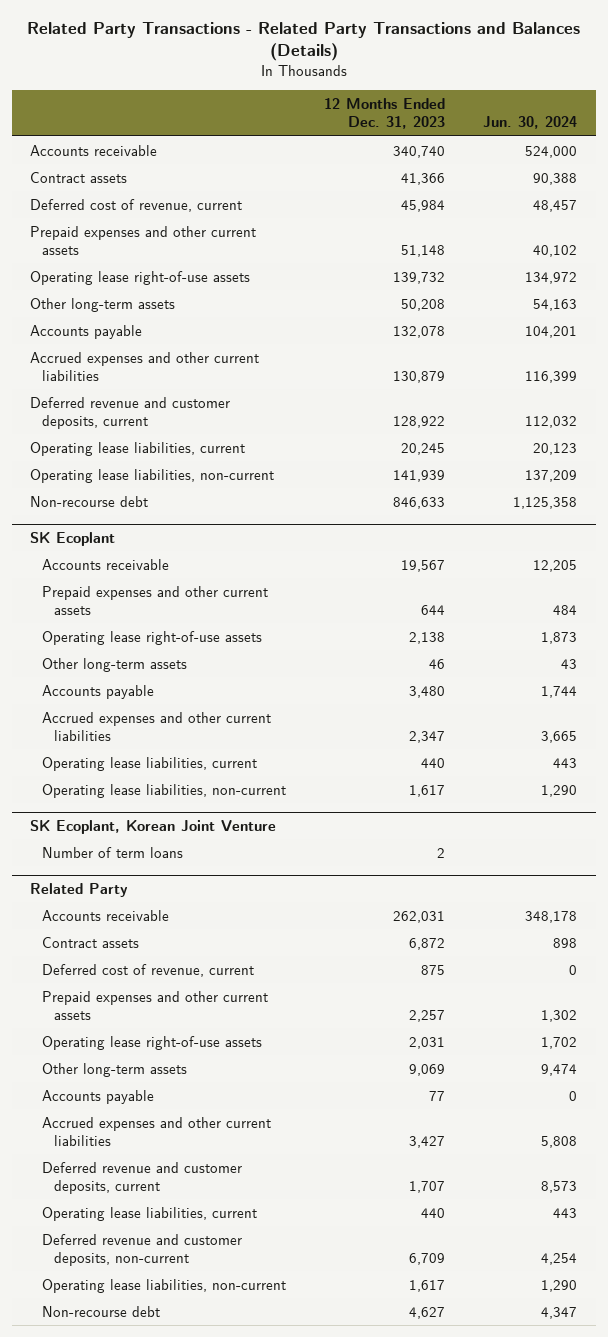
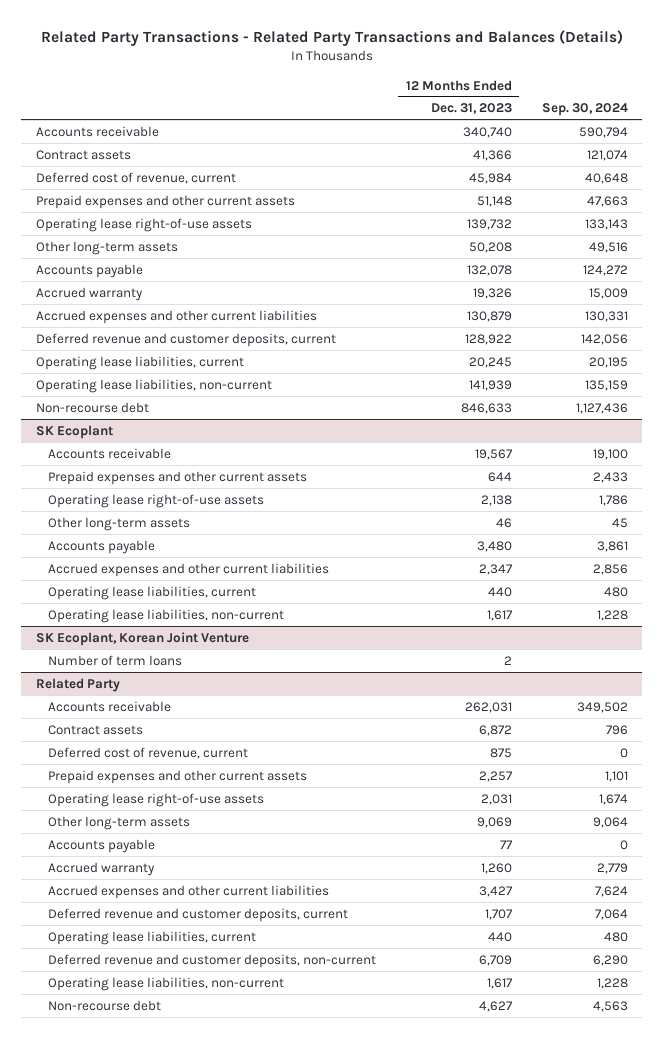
[483,115,578,129] Jun. 30, 2024 -> none
none -> [541,103,628,117] Sep. 30, 2024
none -> [35,286,143,301] Accrued warranty
none -> [47,861,155,876] Accrued warranty

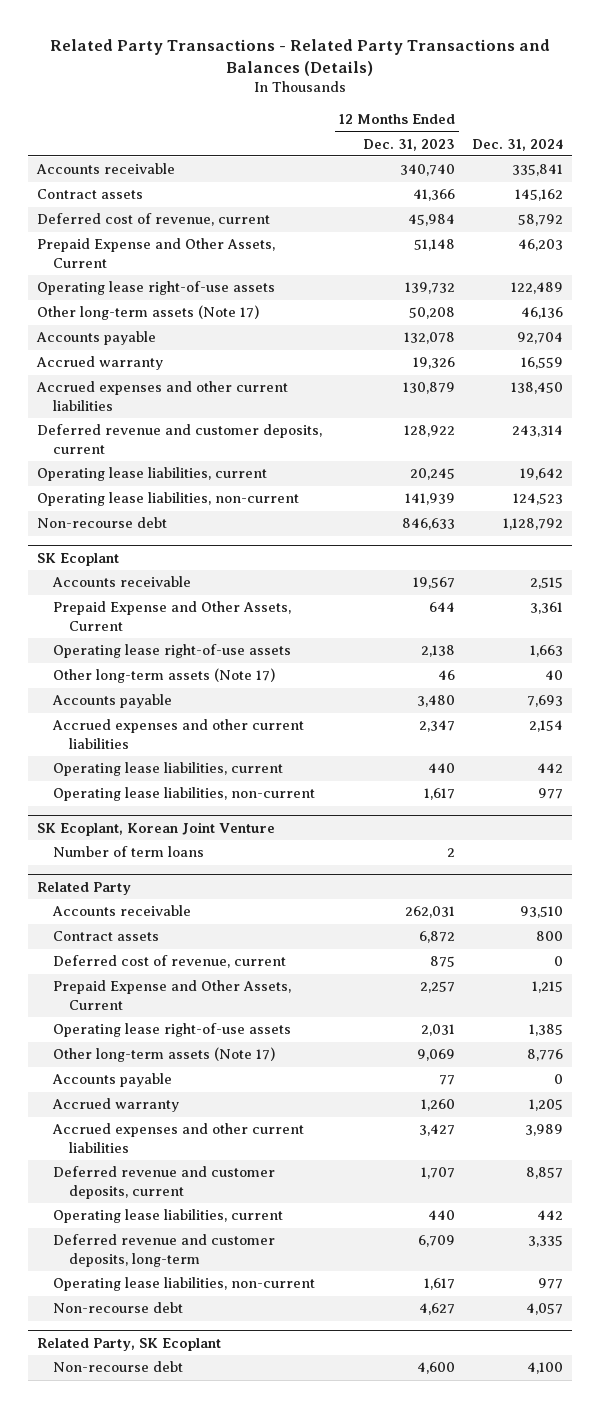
[541,103,628,117] Sep. 30, 2024 -> none
none -> [472,138,564,151] Dec. 31, 2024
[35,194,295,209] Prepaid expenses and other current assets -> [36,238,275,268] Prepaid Expense and Other Assets, Current
[35,240,178,255] Other long-term assets -> [36,305,259,321] Other long-term assets (Note 17)
[47,470,307,485] Prepaid expenses and other current assets -> [52,601,291,631] Prepaid Expense and Other Assets, Current
[47,516,190,531] Other long-term assets -> [52,668,275,684] Other long-term assets (Note 17)
[47,769,307,784] Prepaid expenses and other current assets -> [52,980,291,1010] Prepaid Expense and Other Assets, Current
[47,815,190,830] Other long-term assets -> [52,1047,275,1063] Other long-term assets (Note 17)
[47,953,376,968] Deferred revenue and customer deposits, non-current -> [52,1234,275,1267] Deferred revenue and customer deposits, long-term
none -> [36,1337,221,1351] Related Party, SK Ecoplant
none -> [52,1361,183,1373] Non-recourse debt

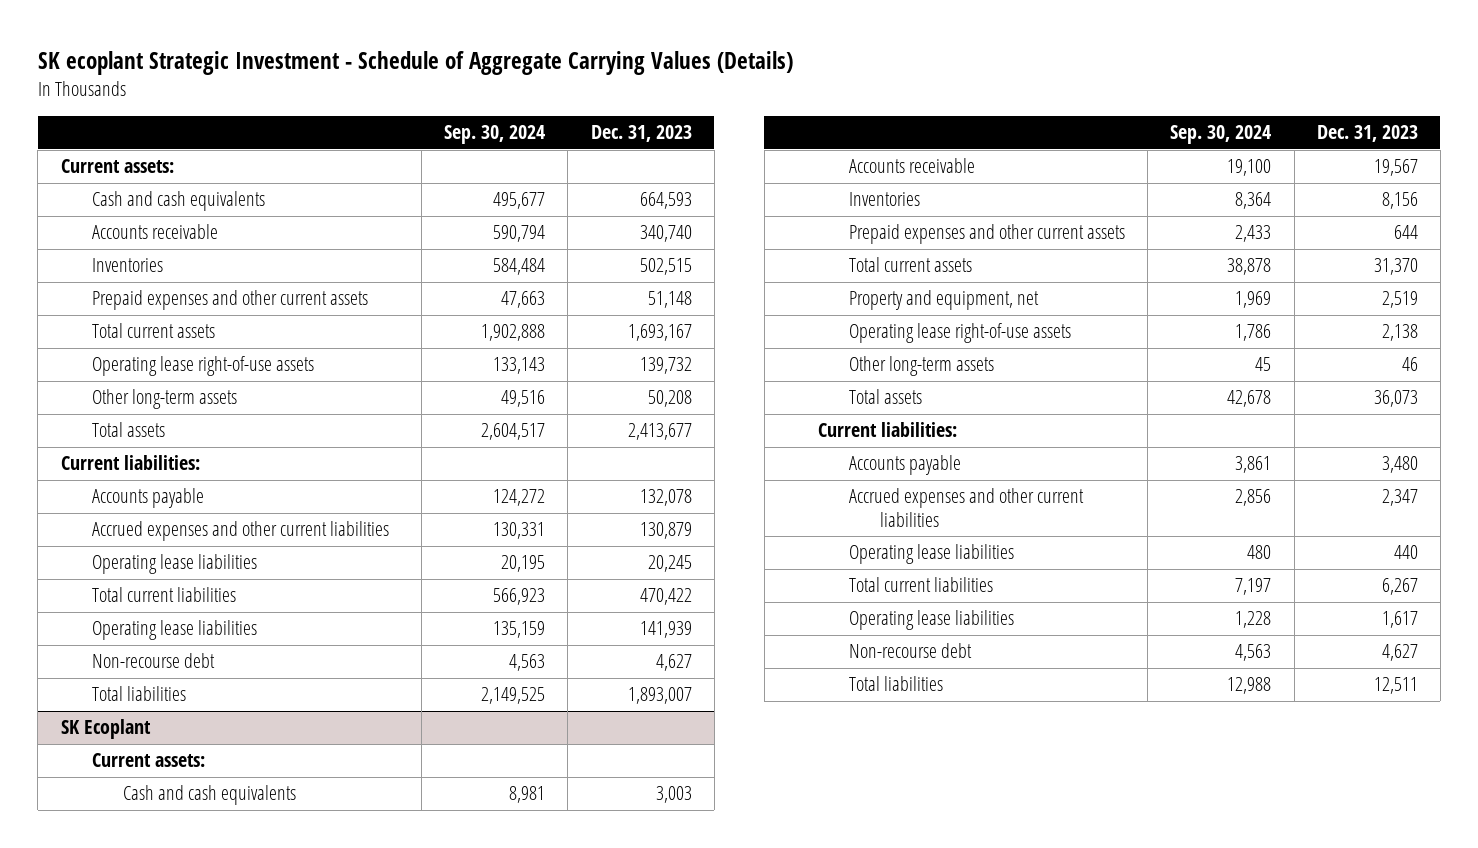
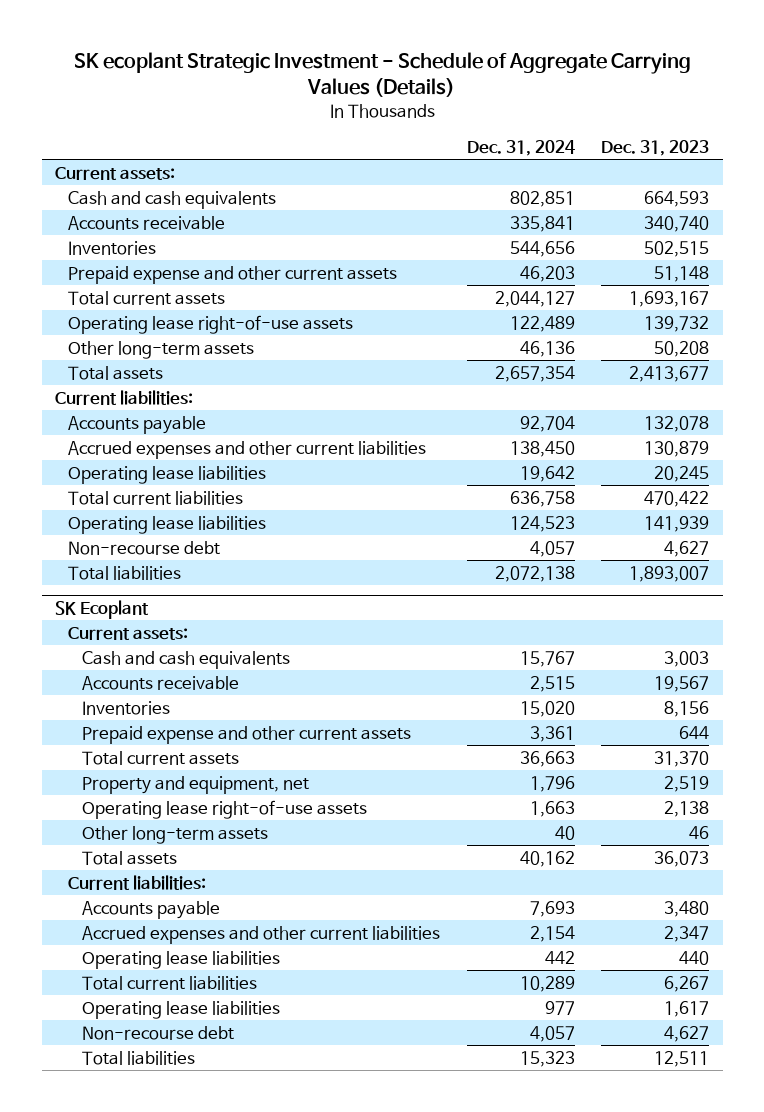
[444,125,546,145] Sep. 30, 2024 -> none
none -> [466,139,575,156] Dec. 31, 2024
[91,290,368,311] Prepaid expenses and other current assets -> [68,265,398,284] Prepaid expense and other current assets
[848,224,1125,245] Prepaid expenses and other current assets -> [82,725,412,744] Prepaid expense and other current assets

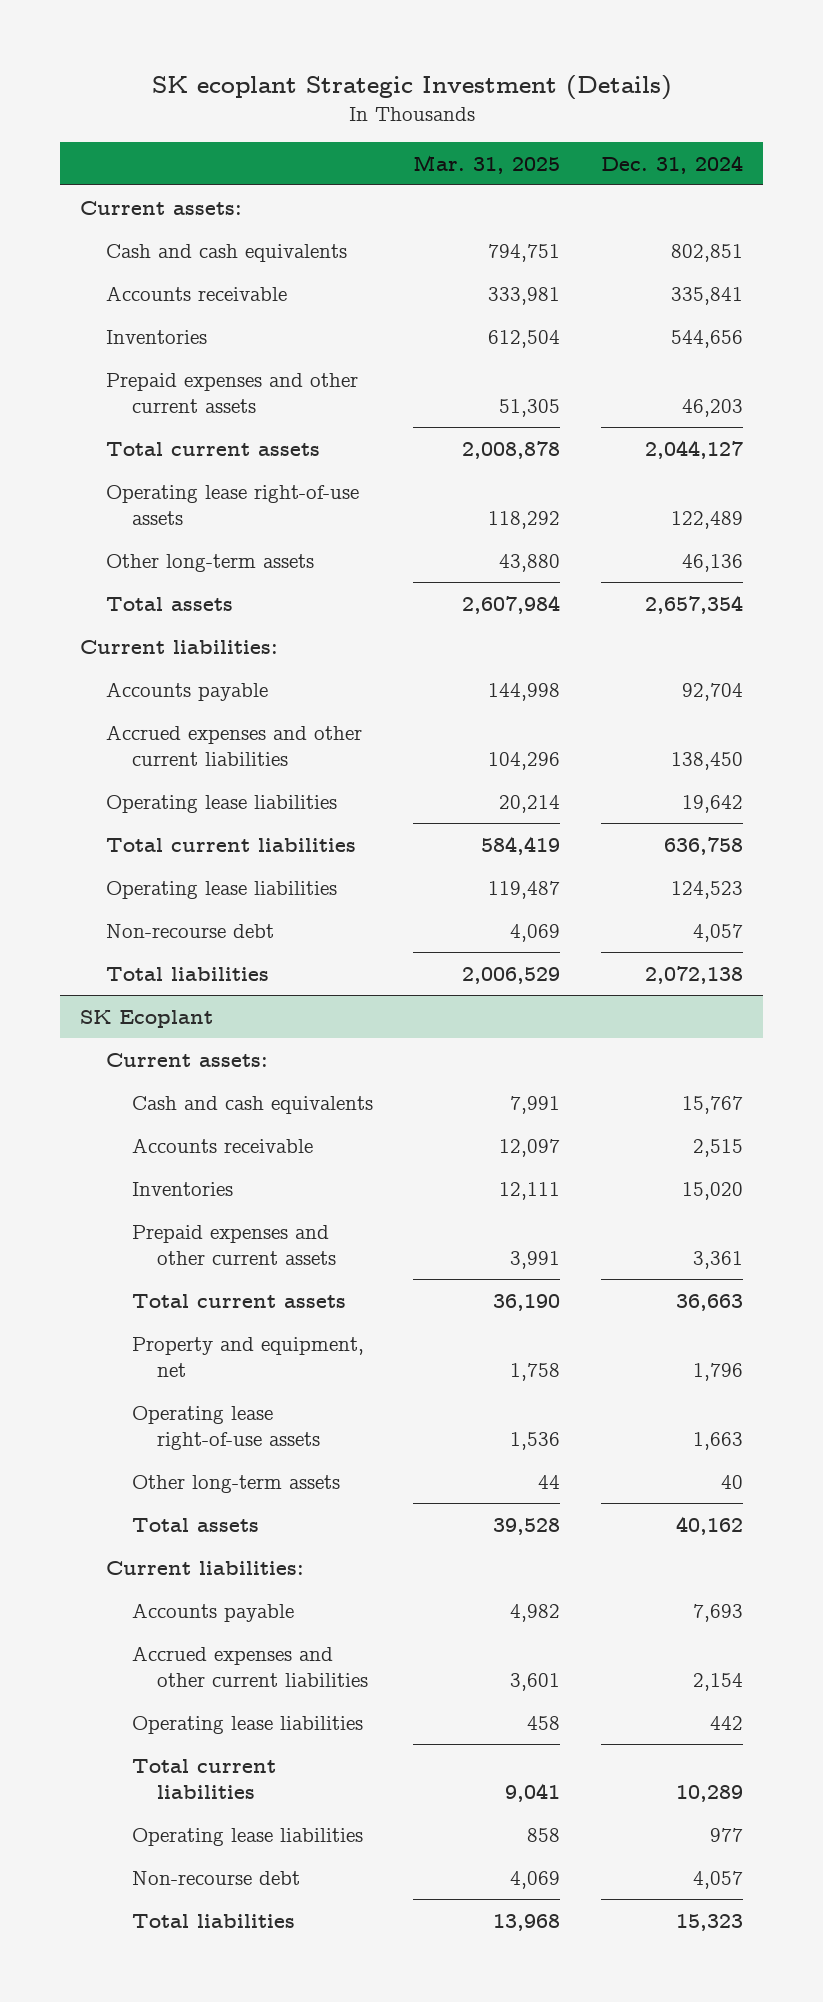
[74,51,692,98] SK ecoplant Strategic Investment - Schedule of Aggregate Carrying Values (Details) -> [151,74,672,100] SK ecoplant Strategic Investment (Details)
[601,139,710,156] Dec. 31, 2023 -> none
none -> [413,154,561,174] Mar. 31, 2025
[68,265,398,284] Prepaid expense and other current assets -> [106,372,359,414] Prepaid expenses and other current assets
[82,725,412,744] Prepaid expense and other current assets -> [131,1224,337,1266] Prepaid expenses and other current assets

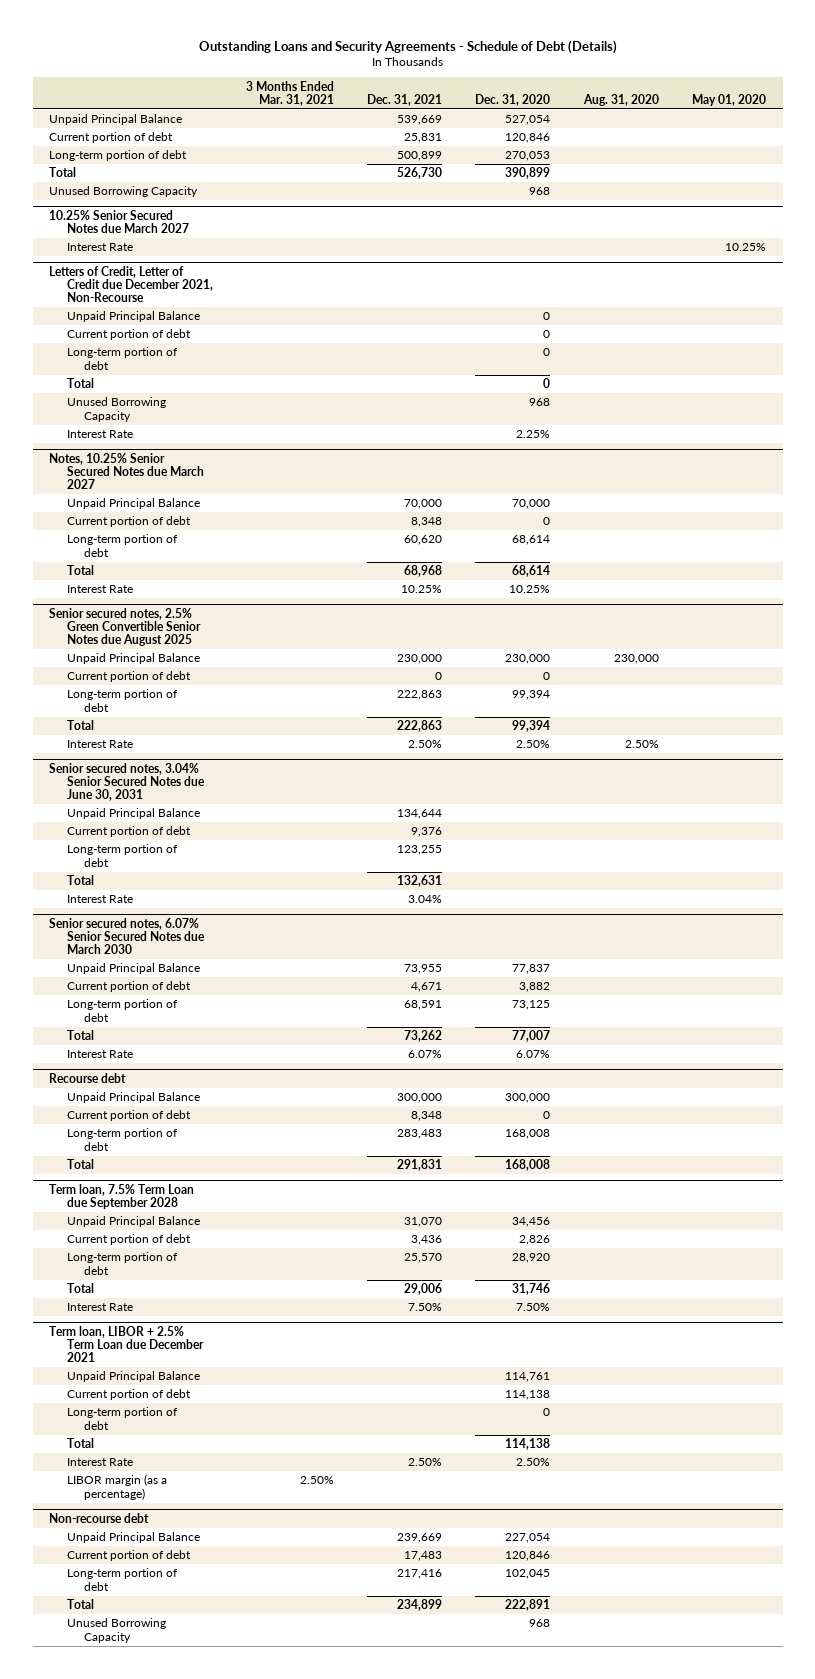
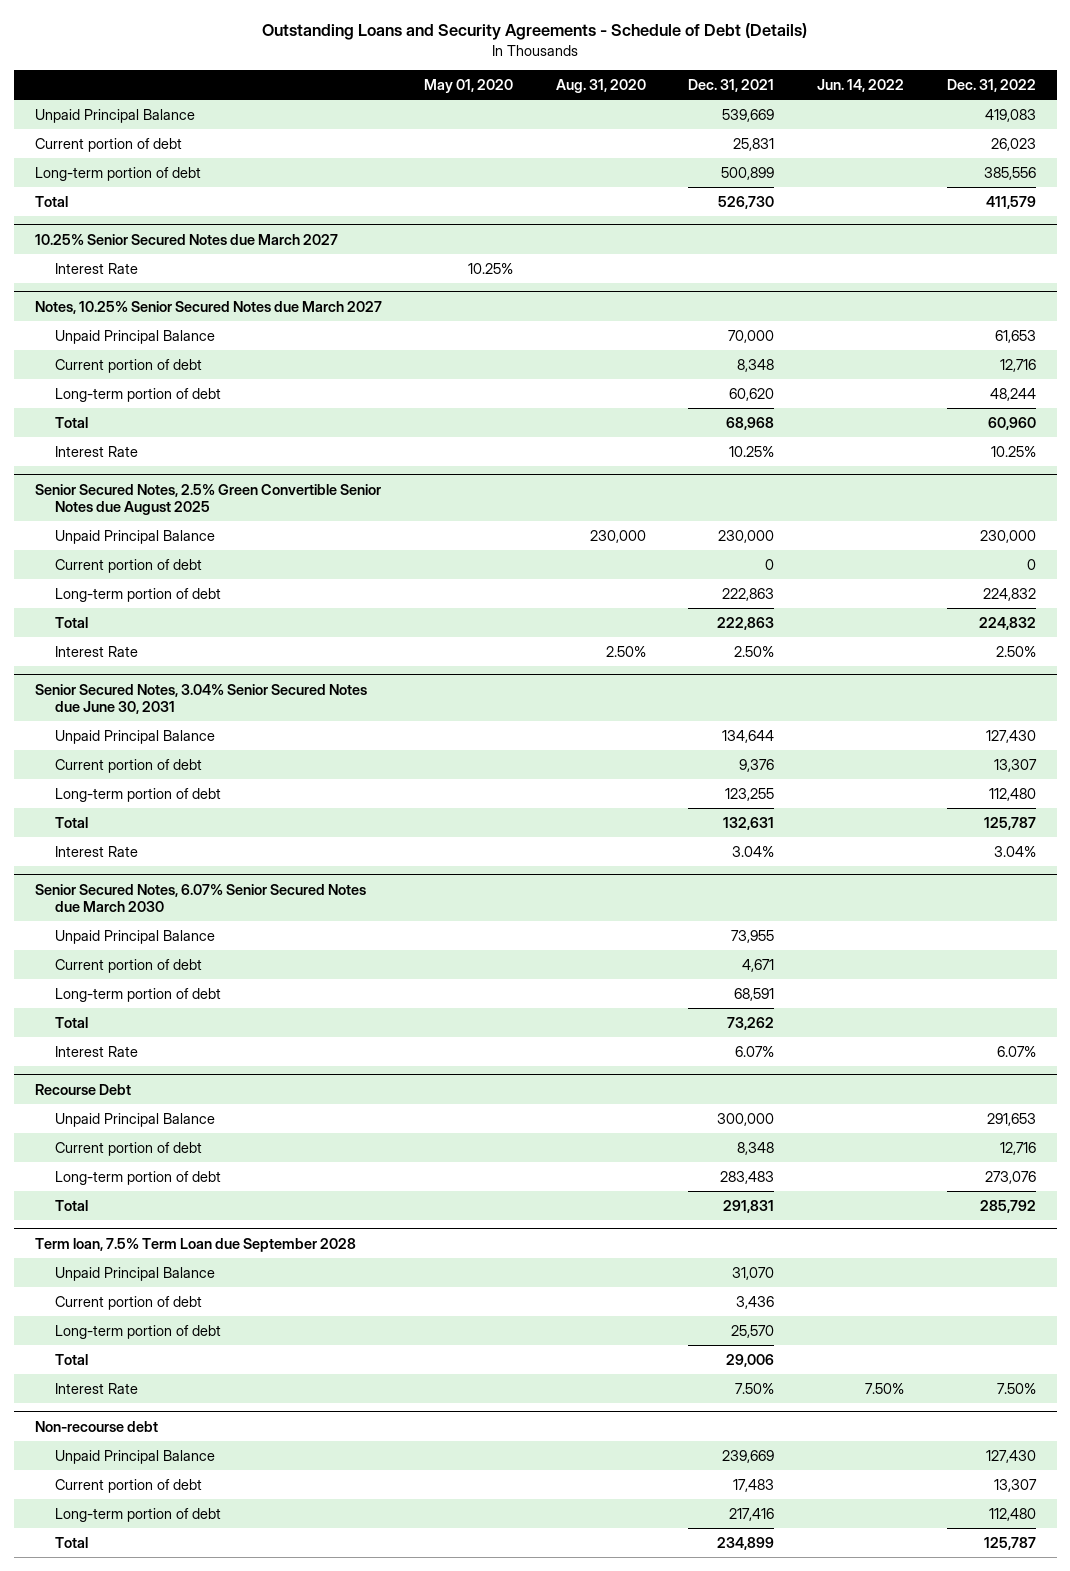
[245,80,334,106] 3 Months Ended Mar. 31, 2021 -> none
[475,93,551,106] Dec. 31, 2020 -> none
none -> [817,79,905,93] Jun. 14, 2022
none -> [946,79,1036,93] Dec. 31, 2022
[49,186,199,198] Unused Borrowing Capacity -> none
[49,265,213,303] Letters of Credit, Letter of Credit due December 2021, Non-Recourse -> none
[66,311,200,323] Unpaid Principal Balance -> none
[66,329,191,341] Current portion of debt -> none
[66,347,178,370] Long-term portion of debt -> none
[66,378,94,389] Total -> none
[66,397,166,422] Unused Borrowing Capacity -> none
[66,430,133,439] Interest Rate -> none
[49,607,201,647] Senior secured notes, 2.5% Green Convertible Senior Notes due August 2025 -> [34,483,381,516] Senior Secured Notes, 2.5% Green Convertible Senior Notes due August 2025
[49,762,205,802] Senior secured notes, 3.04% Senior Secured Notes due June 30, 2031 -> [34,683,367,715] Senior Secured Notes, 3.04% Senior Secured Notes due June 30, 2031
[49,917,205,955] Senior secured notes, 6.07% Senior Secured Notes due March 2030 -> [34,883,366,913] Senior Secured Notes, 6.07% Senior Secured Notes due March 2030
[49,1072,127,1083] Recourse debt -> [34,1083,131,1095] Recourse Debt
[49,1325,204,1363] Term loan, LIBOR + 2.5% Term Loan due December 2021 -> none
[66,1371,200,1383] Unpaid Principal Balance -> none
[66,1389,191,1401] Current portion of debt -> none
[66,1407,178,1430] Long-term portion of debt -> none
[66,1438,94,1449] Total -> none
[66,1458,133,1467] Interest Rate -> none
[66,1474,167,1500] LIBOR margin (as a percentage) -> none
[66,1618,166,1643] Unused Borrowing Capacity -> none

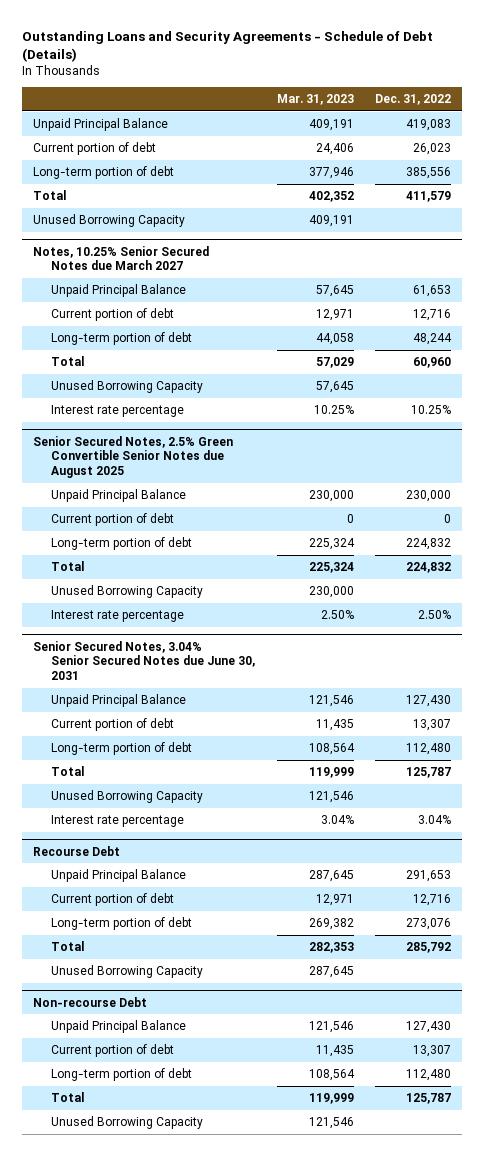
[424,79,514,94] May 01, 2020 -> none
[555,79,646,94] Aug. 31, 2020 -> none
[688,79,775,93] Dec. 31, 2021 -> none
[817,79,905,93] Jun. 14, 2022 -> none
none -> [276,93,354,105] Mar. 31, 2023
[34,233,338,245] 10.25% Senior Secured Notes due March 2027 -> none
[54,262,138,274] Interest Rate -> none
none -> [33,214,186,228] Unused Borrowing Capacity
none -> [51,380,204,394] Unused Borrowing Capacity
[54,445,138,457] Interest Rate -> [51,405,185,418] Interest rate percentage
none -> [51,585,204,599] Unused Borrowing Capacity
[54,645,138,657] Interest Rate -> [51,610,185,623] Interest rate percentage
[34,883,366,913] Senior Secured Notes, 6.07% Senior Secured Notes due March 2030 -> none
[54,929,215,944] Unpaid Principal Balance -> none
[54,958,202,973] Current portion of debt -> none
[54,987,221,1002] Long-term portion of debt -> none
[54,1016,88,1028] Total -> none
[54,1045,138,1057] Interest Rate -> none
none -> [51,790,204,804] Unused Borrowing Capacity
[54,845,138,857] Interest Rate -> [51,815,185,828] Interest rate percentage
[34,1237,356,1252] Term loan, 7.5% Term Loan due September 2028 -> none
[54,1266,215,1281] Unpaid Principal Balance -> none
[54,1295,202,1310] Current portion of debt -> none
[54,1324,221,1339] Long-term portion of debt -> none
[54,1353,88,1365] Total -> none
[54,1382,138,1394] Interest Rate -> none
none -> [51,965,204,979] Unused Borrowing Capacity
[34,1420,158,1432] Non-recourse debt -> [33,996,148,1007] Non-recourse Debt
none -> [51,1116,204,1130] Unused Borrowing Capacity

